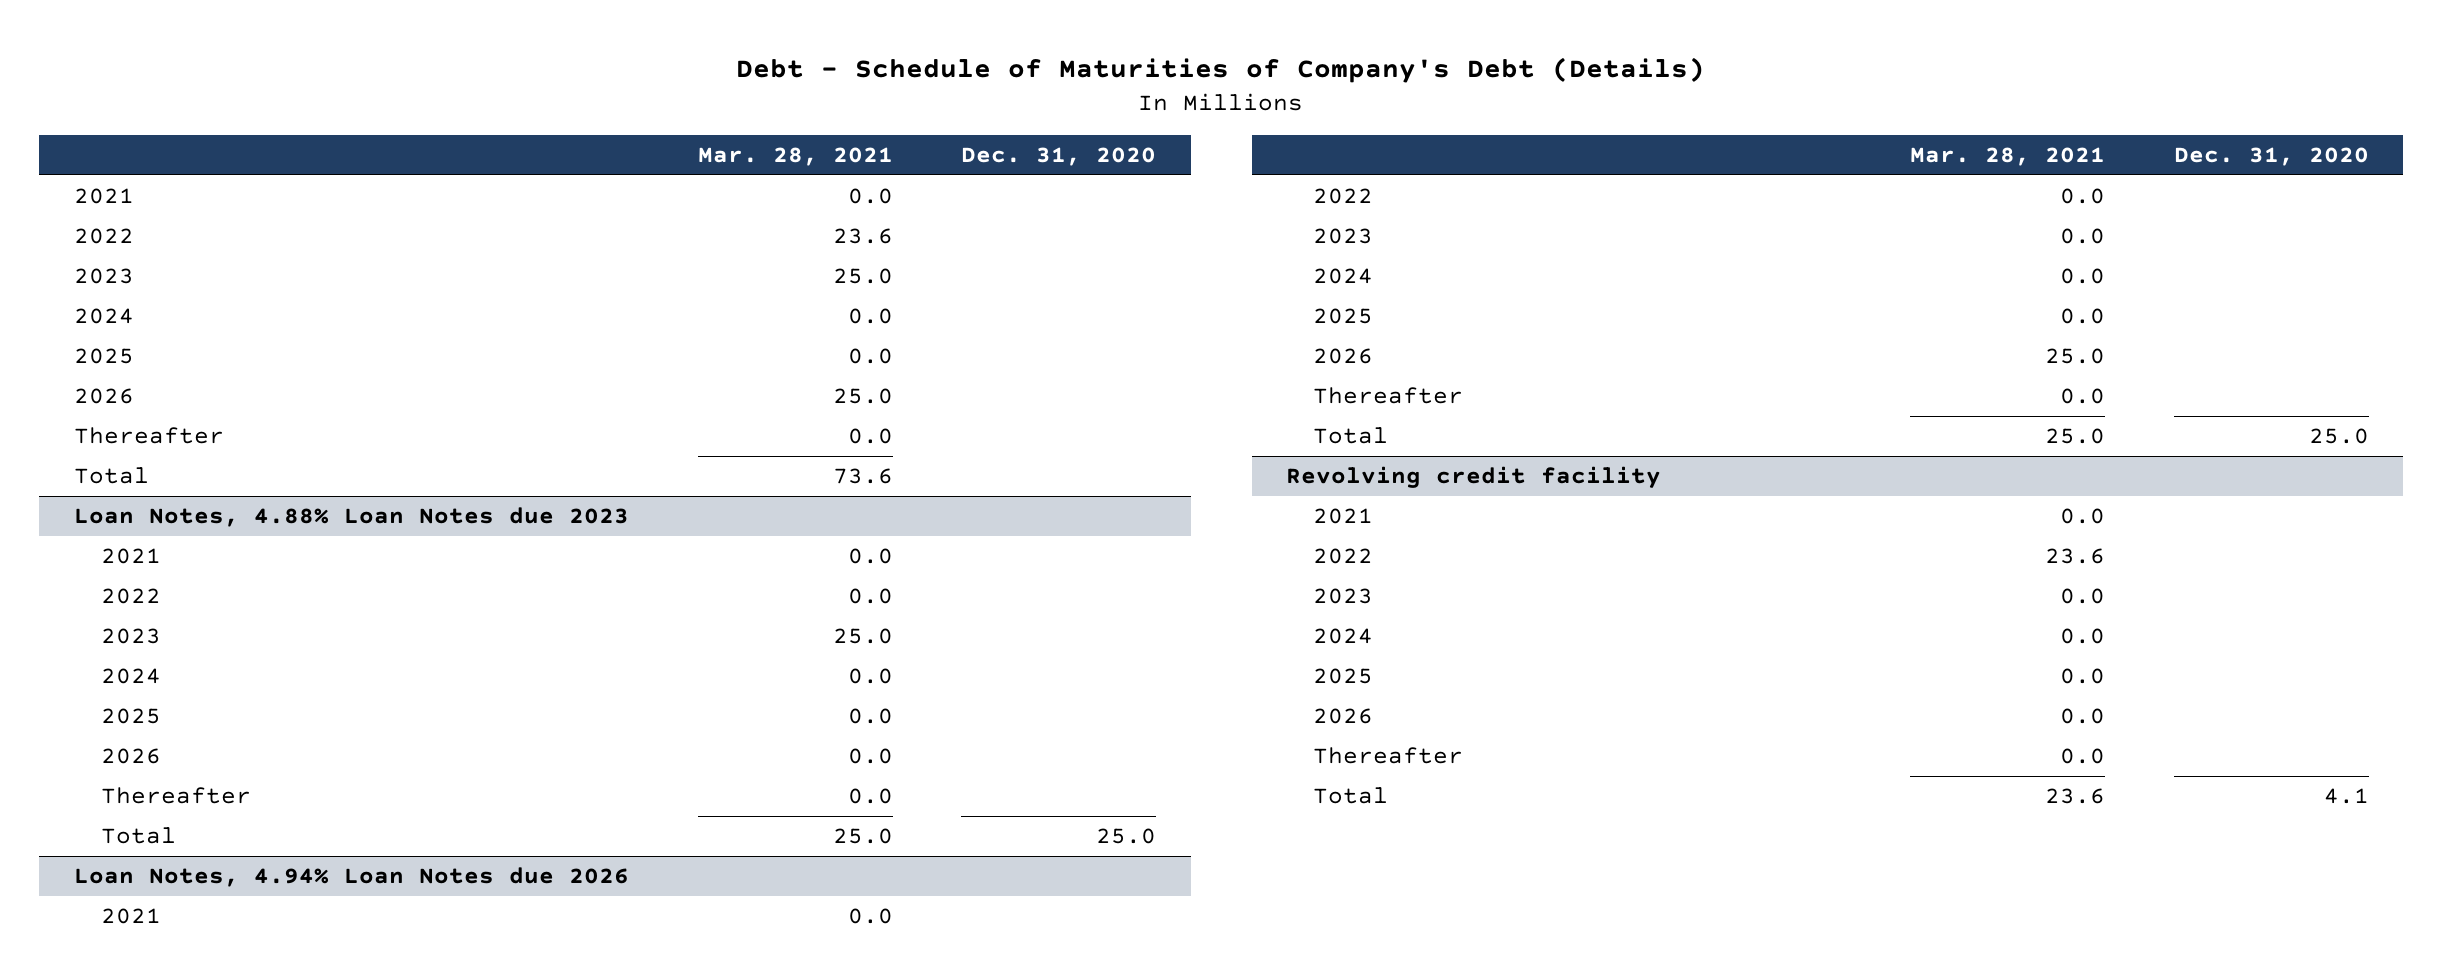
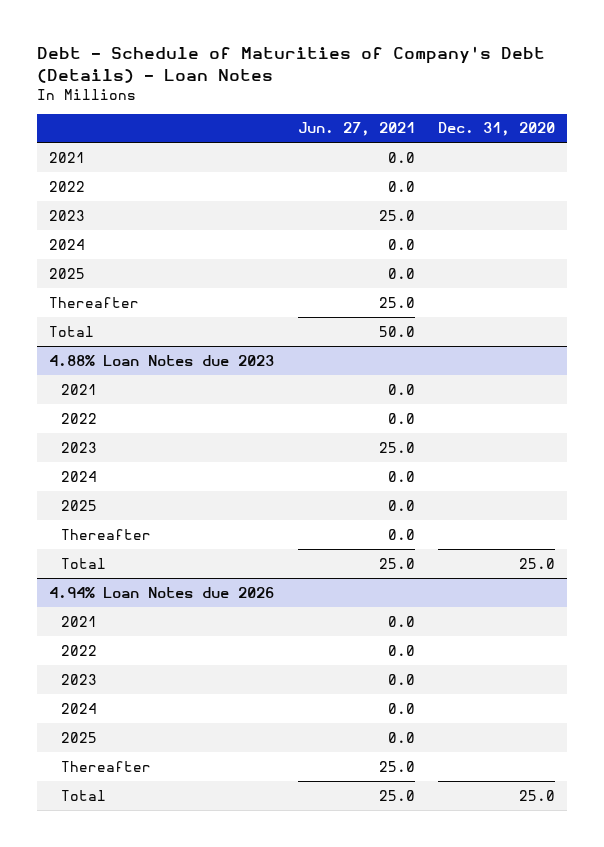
[736,57,1706,84] Debt - Schedule of Maturities of Company's Debt (Details) -> [37,46,546,83] Debt - Schedule of Maturities of Company's Debt (Details) - Loan Notes
[697,147,893,167] Mar. 28, 2021 -> none
none -> [297,122,415,137] Jun. 27, 2021
[73,388,134,405] 2026 -> none
[73,507,629,528] Loan Notes, 4.88% Loan Notes due 2023 -> [49,354,275,366] 4.88% Loan Notes due 2023
[100,748,161,765] 2026 -> none
[73,867,629,888] Loan Notes, 4.94% Loan Notes due 2026 -> [49,586,275,598] 4.94% Loan Notes due 2026
[1313,348,1374,365] 2026 -> none
[1286,466,1662,489] Revolving credit facility -> none
[1313,508,1374,525] 2021 -> none
[1313,548,1374,565] 2022 -> none
[1313,588,1374,605] 2023 -> none
[1313,628,1374,645] 2024 -> none
[1313,668,1374,685] 2025 -> none
[1313,708,1374,725] 2026 -> none
[1313,747,1464,765] Thereafter -> none
[1313,787,1389,805] Total -> none

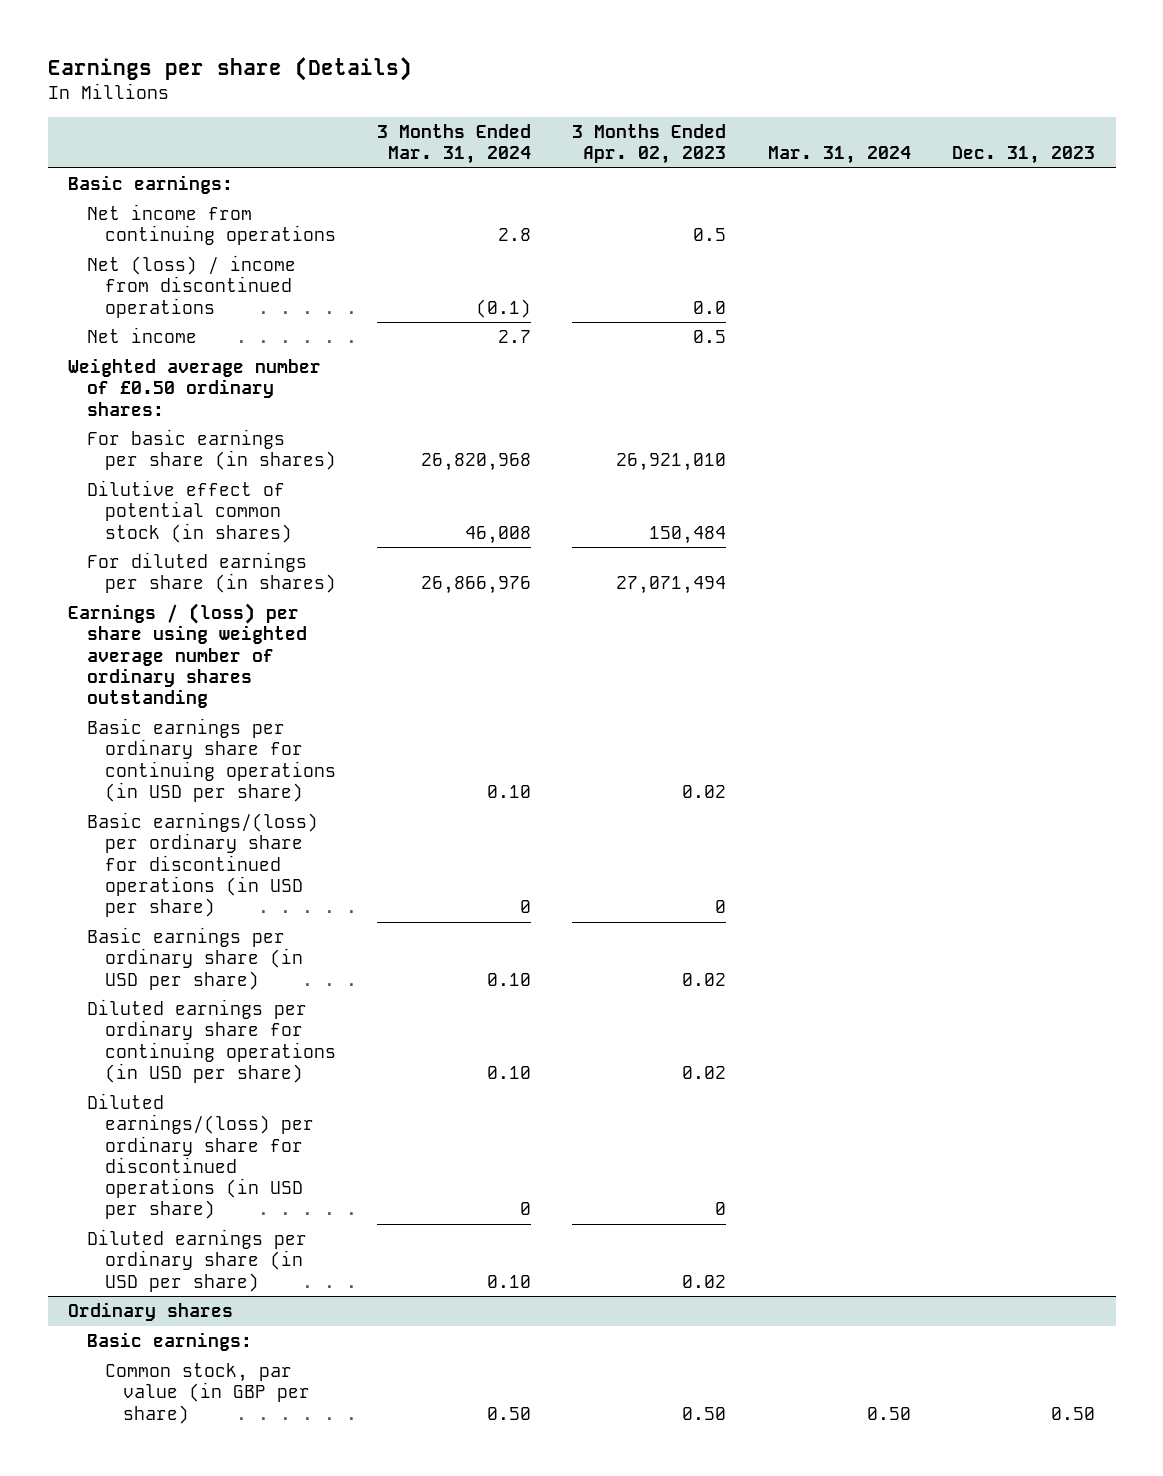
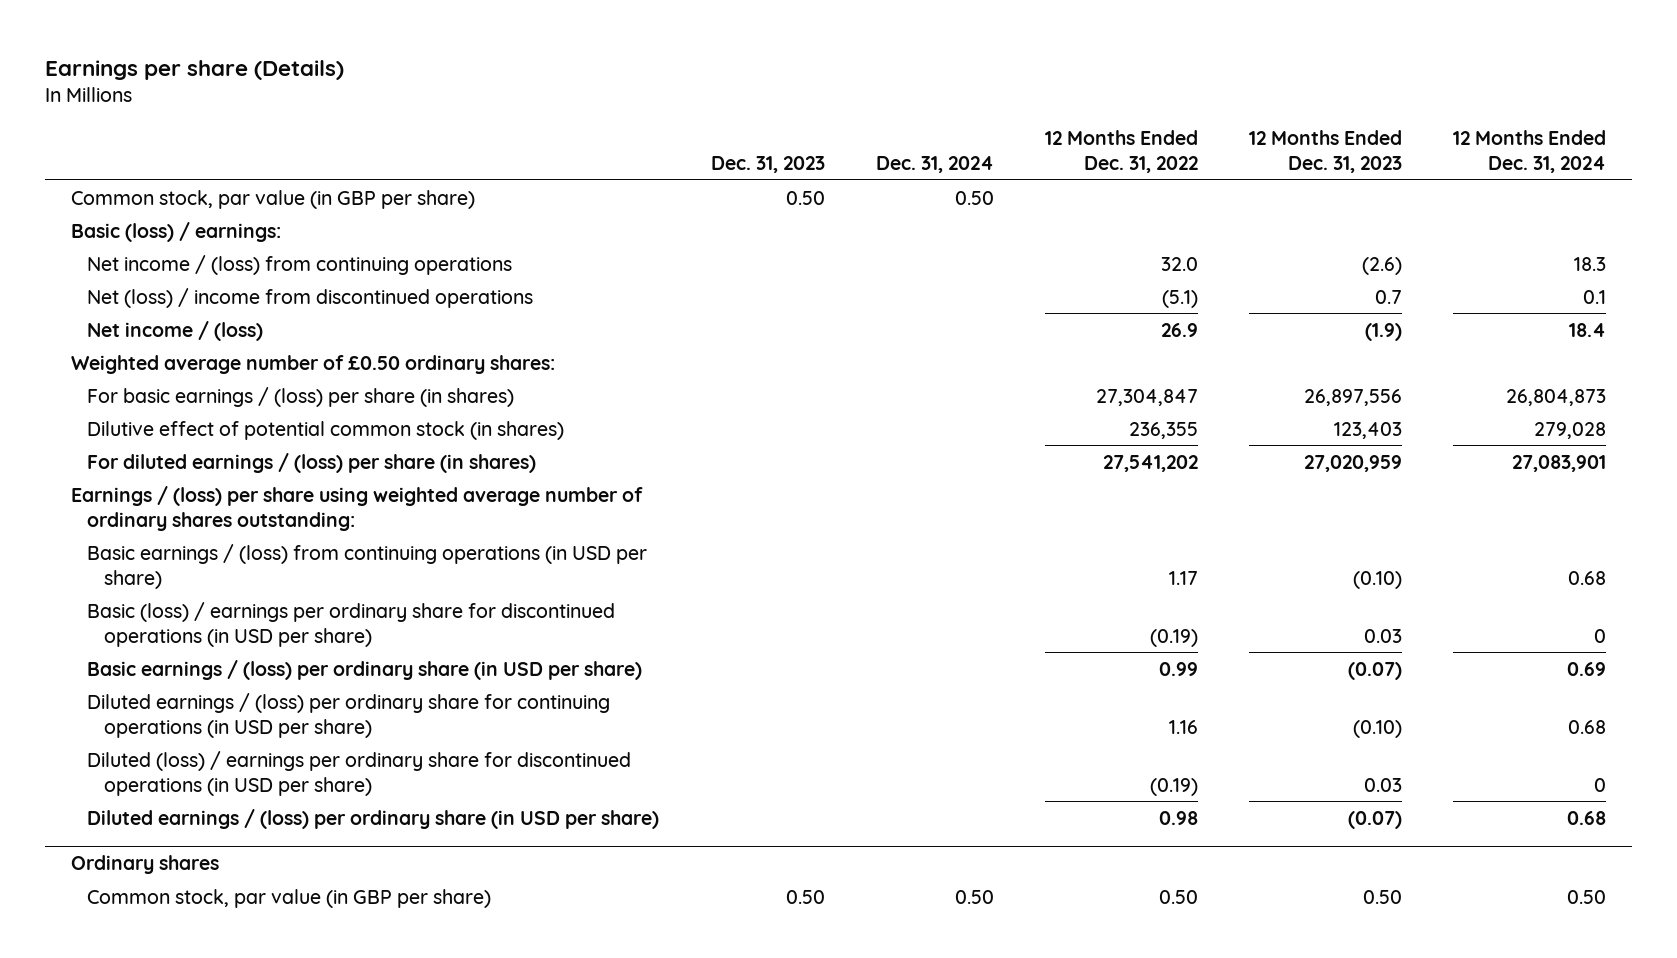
[377,123,532,164] 3 Months Ended Mar. 31, 2024 -> none
[572,123,727,164] 3 Months Ended Apr. 02, 2023 -> none
[767,145,911,164] Mar. 31, 2024 -> none
none -> [875,156,994,174] Dec. 31, 2024
none -> [1044,130,1198,174] 12 Months Ended Dec. 31, 2022
none -> [1248,130,1402,174] 12 Months Ended Dec. 31, 2023
none -> [1453,130,1607,174] 12 Months Ended Dec. 31, 2024
none -> [70,189,475,209] Common stock, par value (in GBP per share)
[68,175,234,195] Basic earnings: -> [70,221,281,242] Basic (loss) / earnings:
[86,204,336,246] Net income from continuing operations -> [87,254,513,275] Net income / (loss) from continuing operations
[86,327,197,344] Net income -> [87,320,264,341] Net income / (loss)
[86,429,336,471] For basic earnings per share (in shares) -> [87,386,515,407] For basic earnings / (loss) per share (in shares)
[86,552,336,594] For diluted earnings per share (in shares) -> [87,452,537,473] For diluted earnings / (loss) per share (in shares)
[68,603,307,709] Earnings / (loss) per share using weighted average number of ordinary shares outstanding -> [70,485,643,531] Earnings / (loss) per share using weighted average number of ordinary shares outstanding:
[86,718,336,802] Basic earnings per ordinary share for continuing operations (in USD per share) -> [87,543,648,589] Basic earnings / (loss) from continuing operations (in USD per share)
[86,812,318,918] Basic earnings/(loss) per ordinary share for discontinued operations (in USD per share) -> [87,601,616,647] Basic (loss) / earnings per ordinary share for discontinued operations (in USD per share)
[86,927,303,990] Basic earnings per ordinary share (in USD per share) -> [87,659,643,680] Basic earnings / (loss) per ordinary share (in USD per share)
[86,999,336,1083] Diluted earnings per ordinary share for continuing operations (in USD per share) -> [87,692,611,738] Diluted earnings / (loss) per ordinary share for continuing operations (in USD per share)
[86,1093,314,1220] Diluted earnings/(loss) per ordinary share for discontinued operations (in USD per share) -> [87,750,632,796] Diluted (loss) / earnings per ordinary share for discontinued operations (in USD per share)
[86,1229,307,1292] Diluted earnings per ordinary share (in USD per share) -> [87,808,660,829] Diluted earnings / (loss) per ordinary share (in USD per share)
[86,1332,252,1352] Basic earnings: -> none

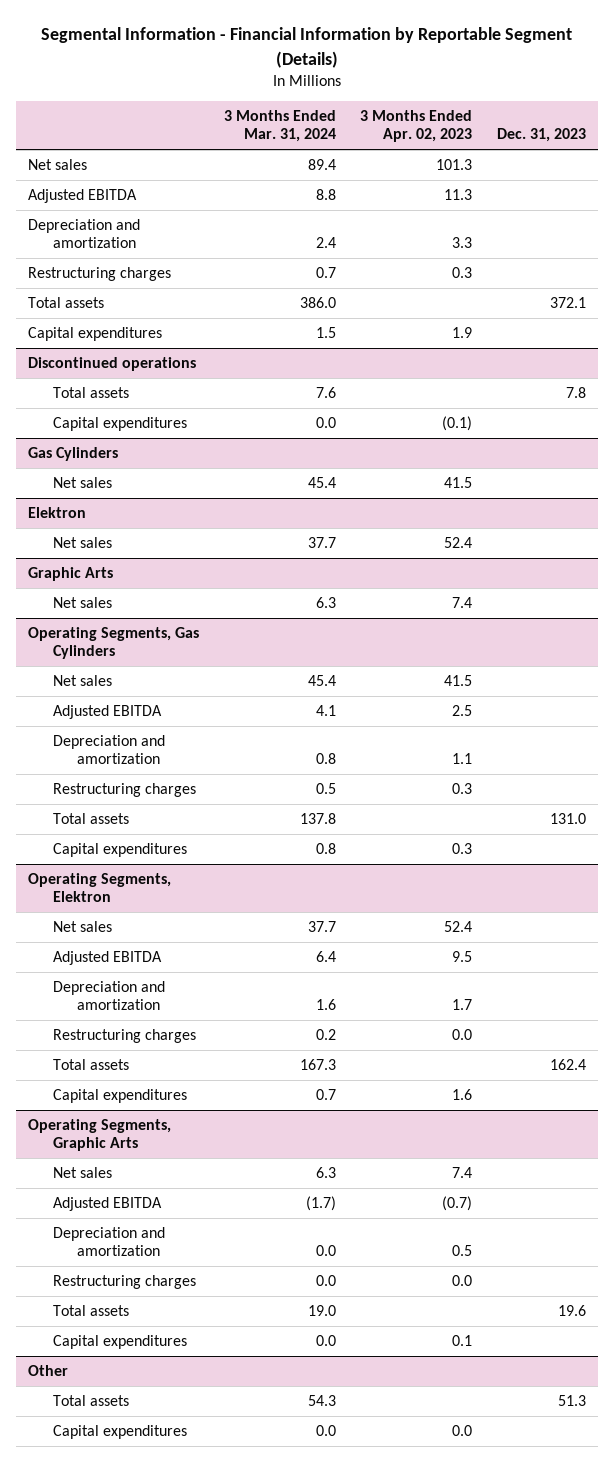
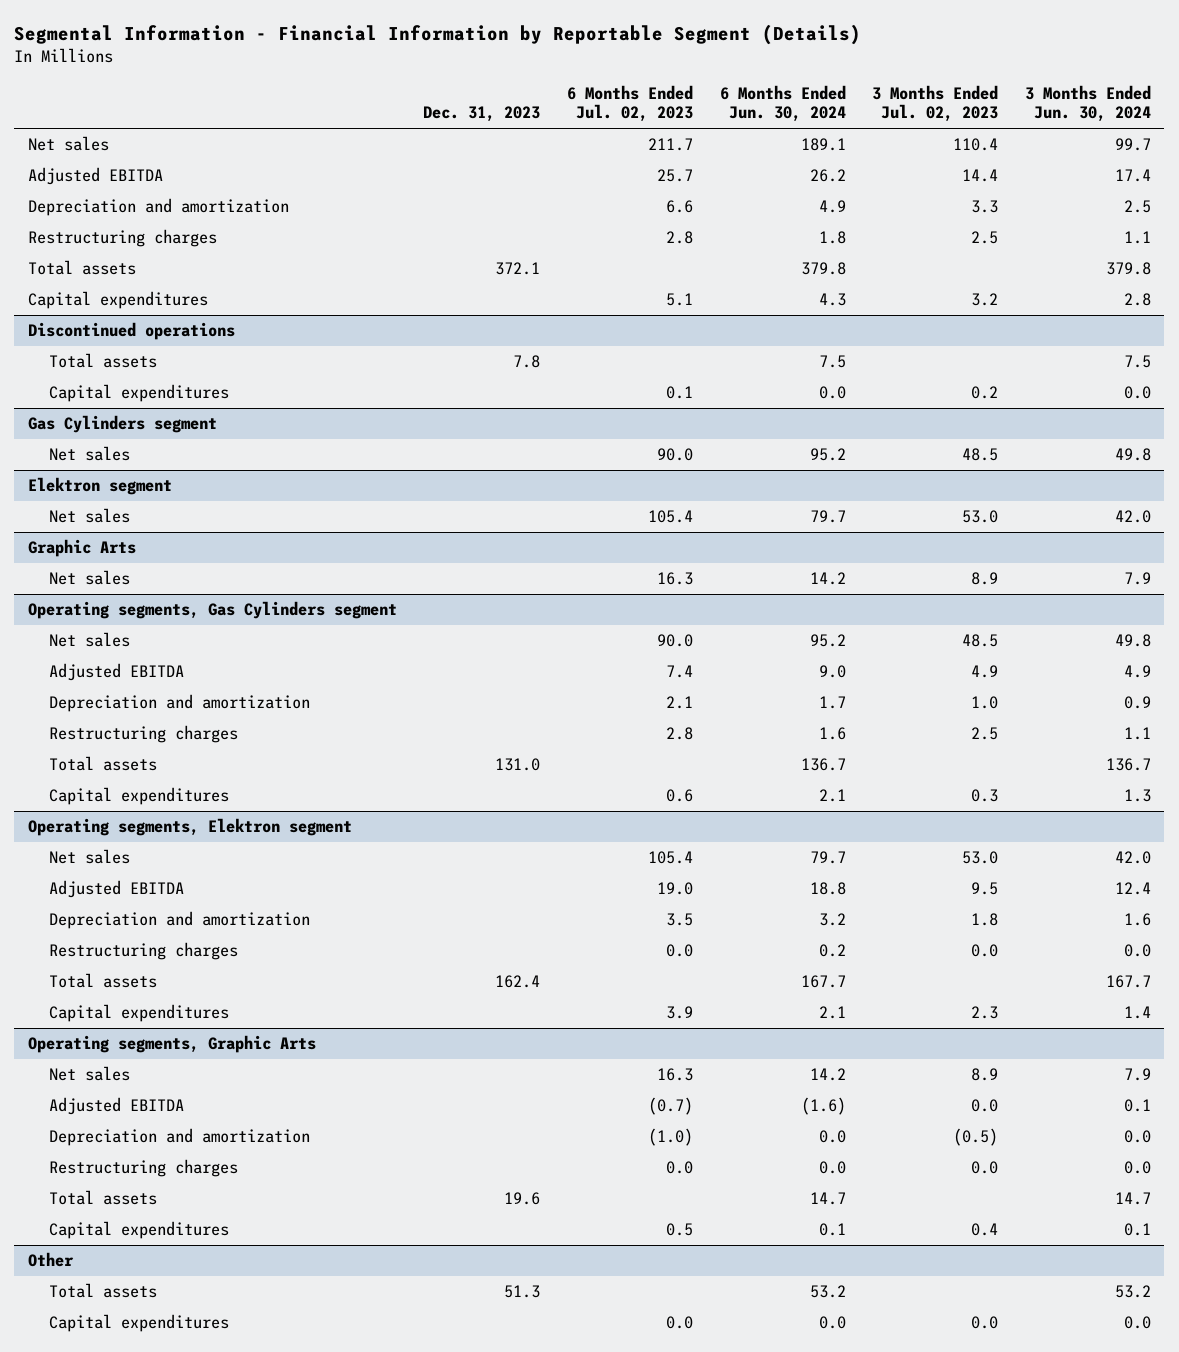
[223,110,336,143] 3 Months Ended Mar. 31, 2024 -> none
[360,110,473,143] 3 Months Ended Apr. 02, 2023 -> none
none -> [566,84,693,123] 6 Months Ended Jul. 02, 2023
none -> [719,84,846,123] 6 Months Ended Jun. 30, 2024
none -> [872,84,999,123] 3 Months Ended Jul. 02, 2023
none -> [1024,84,1151,123] 3 Months Ended Jun. 30, 2024
[28,447,119,462] Gas Cylinders -> [27,414,217,433] Gas Cylinders segment
[28,507,87,519] Elektron -> [27,476,172,495] Elektron segment
[28,627,200,660] Operating Segments, Gas Cylinders -> [27,600,397,619] Operating segments, Gas Cylinders segment
[28,873,172,903] Operating Segments, Elektron -> [27,817,352,836] Operating segments, Elektron segment
[28,1119,172,1152] Operating Segments, Graphic Arts -> [27,1034,316,1053] Operating segments, Graphic Arts

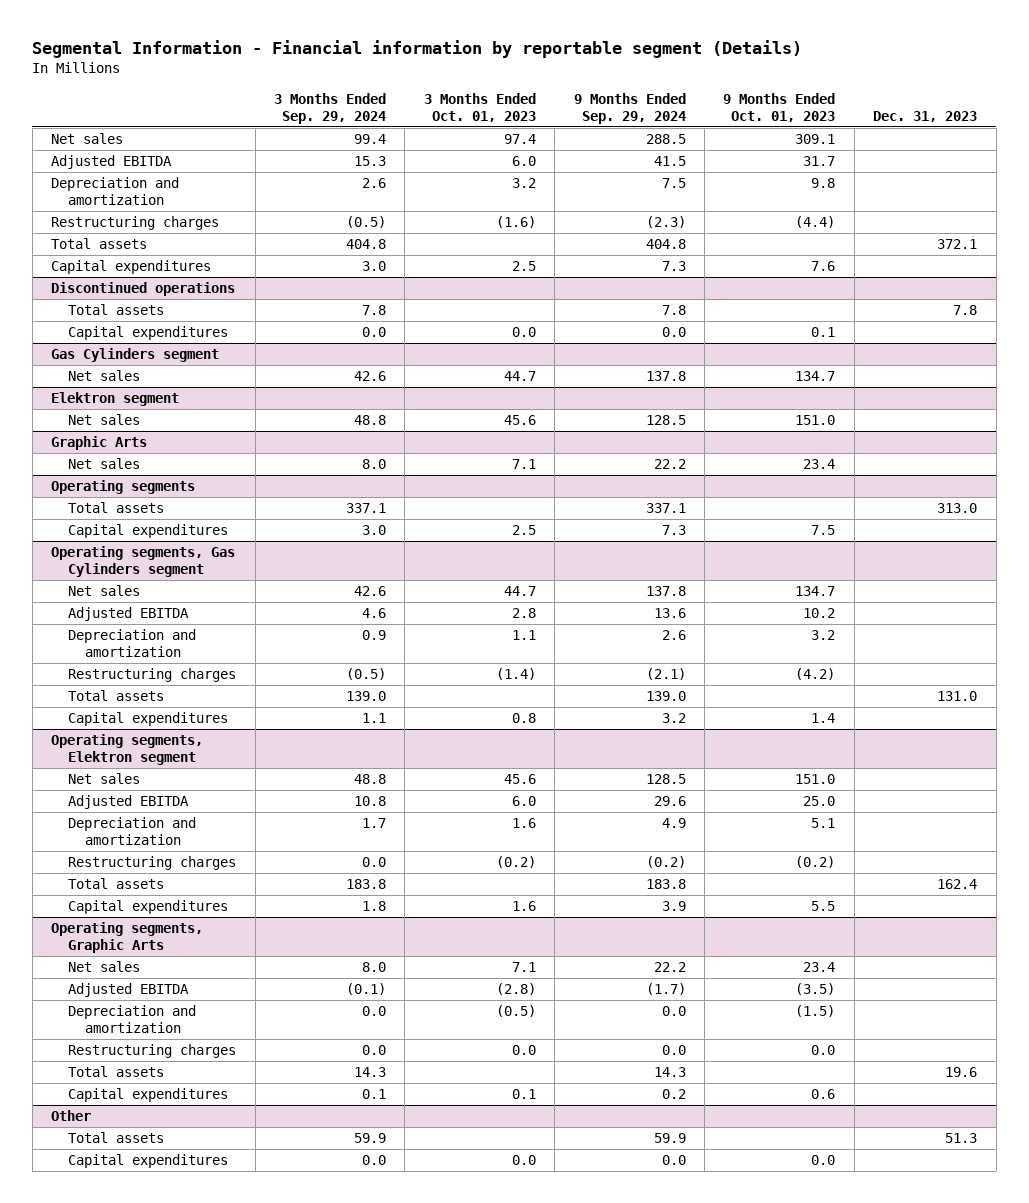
[14,23,862,45] Segmental Information - Financial Information by Reportable Segment (Details) -> [32,40,803,59] Segmental Information - Financial information by reportable segment (Details)
[566,84,693,123] 6 Months Ended Jul. 02, 2023 -> none
[719,84,846,123] 6 Months Ended Jun. 30, 2024 -> none
[872,84,999,123] 3 Months Ended Jul. 02, 2023 -> none
[1024,84,1151,123] 3 Months Ended Jun. 30, 2024 -> none
none -> [273,92,386,124] 3 Months Ended Sep. 29, 2024
none -> [423,92,536,122] 3 Months Ended Oct. 01, 2023
none -> [573,92,686,124] 9 Months Ended Sep. 29, 2024
none -> [723,92,836,122] 9 Months Ended Oct. 01, 2023
none -> [51,480,196,495] Operating segments
none -> [68,502,165,514] Total assets
none -> [68,524,229,539] Capital expenditures

